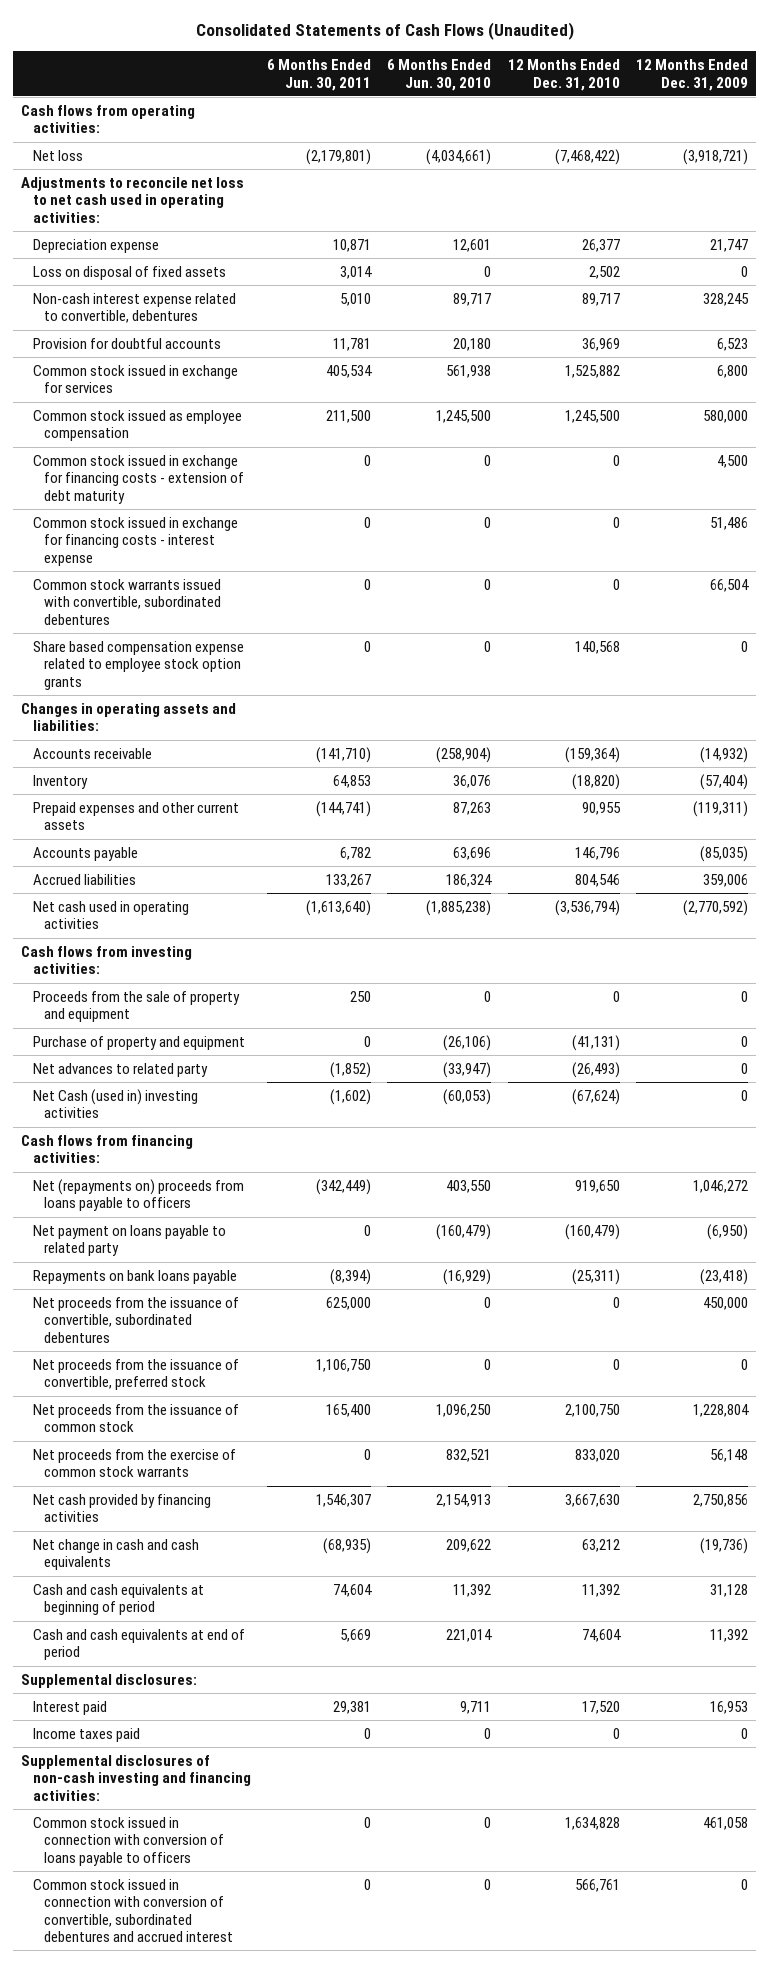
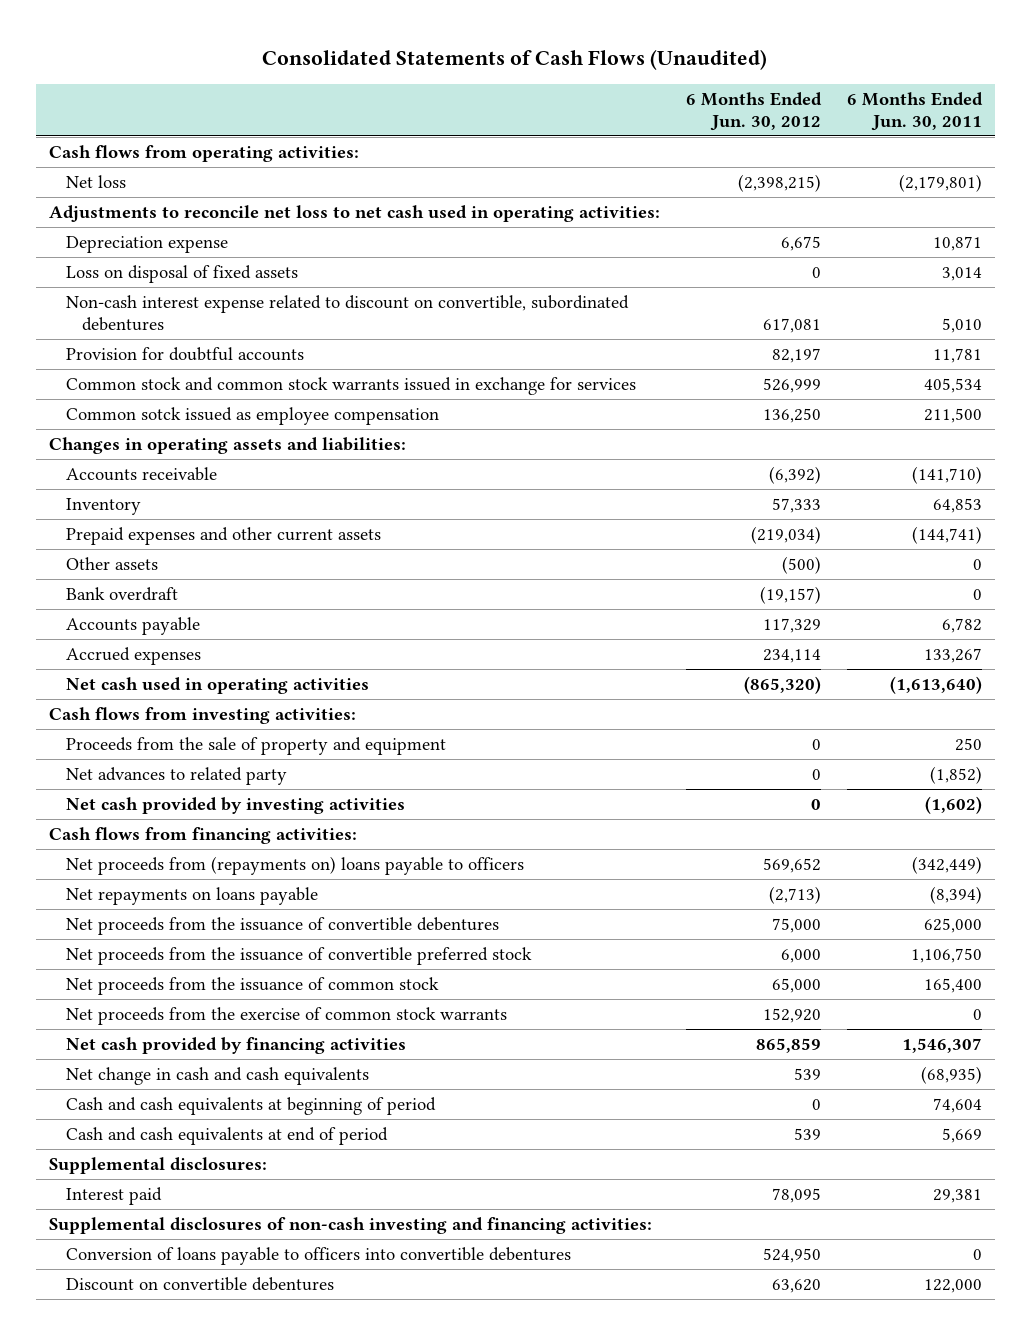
[387,59,492,91] 6 Months Ended Jun. 30, 2010 -> none
[507,59,620,91] 12 Months Ended Dec. 31, 2010 -> none
[636,59,749,91] 12 Months Ended Dec. 31, 2009 -> none
none -> [685,91,822,131] 6 Months Ended Jun. 30, 2012
[32,293,236,324] Non-cash interest expense related to convertible, debentures -> [65,295,629,332] Non-cash interest expense related to discount on convertible, subordinated debentures
[32,455,244,504] Common stock issued in exchange for financing costs - extension of debt maturity -> none
[32,517,238,566] Common stock issued in exchange for financing costs - interest expense -> none
[32,579,221,625] Common stock warrants issued with convertible, subordinated debentures -> none
[32,641,244,690] Share based compensation expense related to employee stock option grants -> none
[32,365,238,394] Common stock issued in exchange for services -> [65,377,636,396] Common stock and common stock warrants issued in exchange for services
[32,410,242,442] Common stock issued as employee compensation -> [65,407,439,426] Common sotck issued as employee compensation
none -> [65,557,158,571] Other assets
none -> [65,587,178,602] Bank overdraft
[32,874,136,886] Accrued liabilities -> [65,647,201,666] Accrued expenses
[32,1036,245,1051] Purchase of property and equipment -> none
[32,1089,198,1119] Net Cash (used in) investing activities -> [65,797,405,815] Net cash provided by investing activities
[32,1225,226,1257] Net payment on loans payable to related party -> none
[32,1179,244,1212] Net (repayments on) proceeds from loans payable to officers -> [65,856,524,876] Net proceeds from (repayments on) loans payable to officers
[32,1270,237,1285] Repayments on bank loans payable -> [65,887,318,906] Net repayments on loans payable
[32,1297,239,1343] Net proceeds from the issuance of convertible, subordinated debentures -> [65,917,499,936] Net proceeds from the issuance of convertible debentures
[32,1359,239,1391] Net proceeds from the issuance of convertible, preferred stock -> [65,947,532,966] Net proceeds from the issuance of convertible preferred stock
[32,1728,140,1743] Income taxes paid -> none
[32,1817,224,1866] Common stock issued in connection with conversion of loans payable to officers -> none
[32,1879,233,1942] Common stock issued in connection with conversion of convertible, subordinated debentures and accrued interest -> none
none -> [65,1247,571,1266] Conversion of loans payable to officers into convertible debentures
none -> [65,1277,334,1292] Discount on convertible debentures

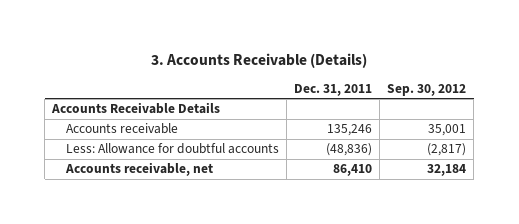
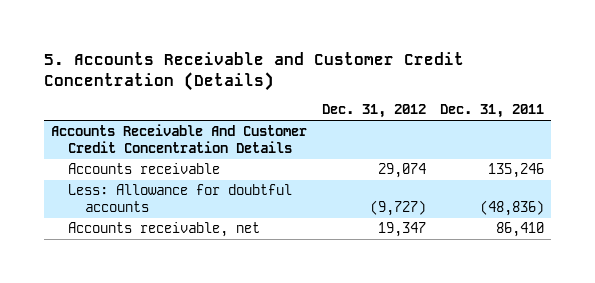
[151,53,368,69] 3. Accounts Receivable (Details) -> [43,51,464,91] 5. Accounts Receivable and Customer Credit Concentration (Details)
[387,83,467,96] Sep. 30, 2012 -> none
none -> [321,104,426,119] Dec. 31, 2012
[51,102,221,115] Accounts Receivable Details -> [51,124,308,154] Accounts Receivable And Customer Credit Concentration Details

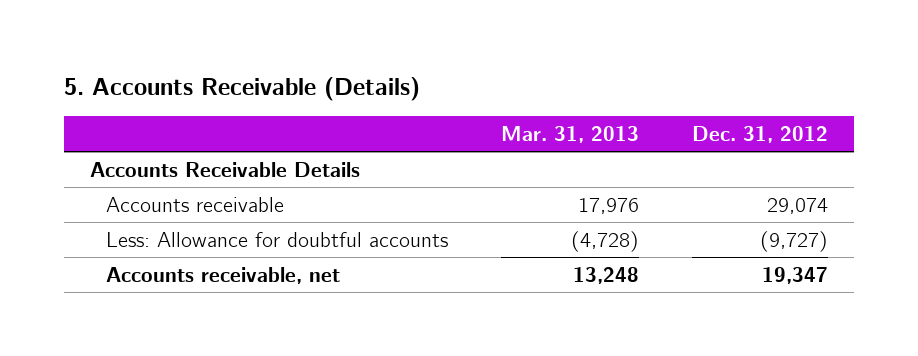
[43,51,464,91] 5. Accounts Receivable and Customer Credit Concentration (Details) -> [63,77,420,102] 5. Accounts Receivable (Details)
[440,104,545,119] Dec. 31, 2011 -> none
none -> [501,125,640,143] Mar. 31, 2013
[51,124,308,154] Accounts Receivable And Customer Credit Concentration Details -> [90,161,361,177] Accounts Receivable Details

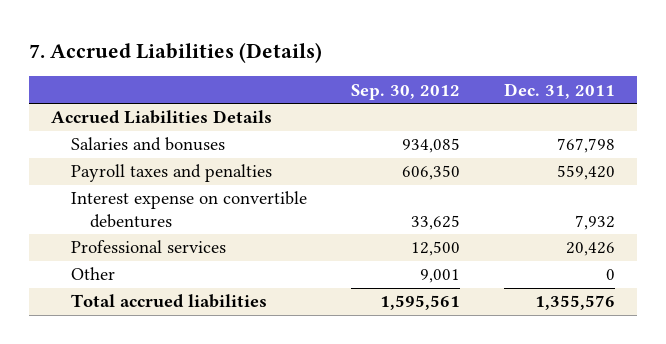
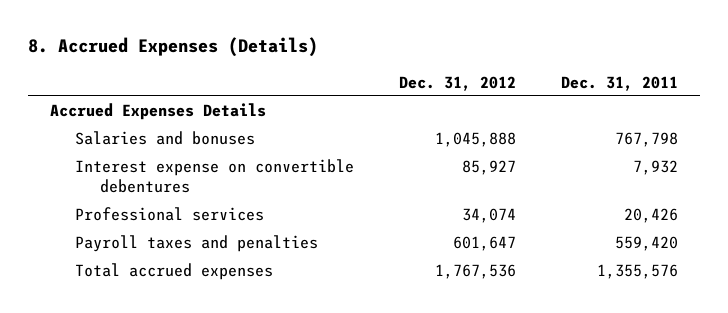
[29,41,323,63] 7. Accrued Liabilities (Details) -> [27,37,318,58] 8. Accrued Expenses (Details)
[350,83,460,100] Sep. 30, 2012 -> none
none -> [399,75,517,91] Dec. 31, 2012
[51,110,273,125] Accrued Liabilities Details -> [50,103,267,121] Accrued Expenses Details
[70,267,115,281] Other -> none
[70,164,272,183] Payroll taxes and penalties -> [75,235,319,253] Payroll taxes and penalties
[70,294,267,309] Total accrued liabilities -> [75,263,274,281] Total accrued expenses

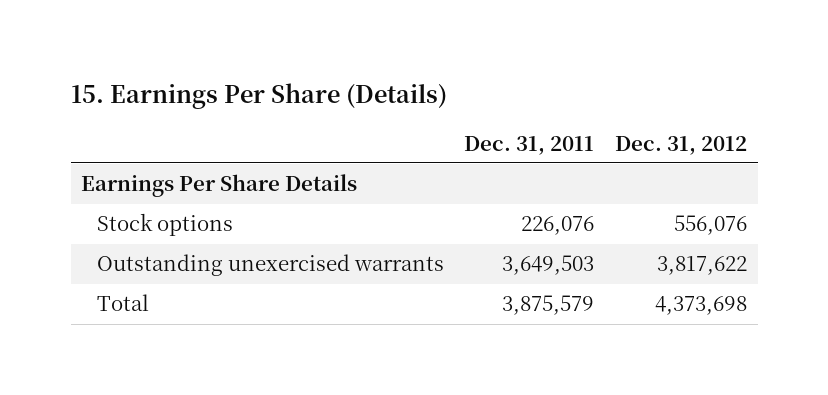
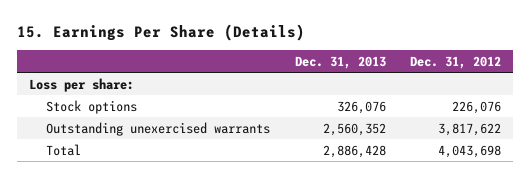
[464,135,595,155] Dec. 31, 2011 -> none
none -> [294,55,386,69] Dec. 31, 2013
[81,174,358,198] Earnings Per Share Details -> none
none -> [28,77,134,92] Loss per share:
[674,215,748,236] 556,076 -> [452,100,502,114] 226,076
[655,296,748,316] 4,373,698 -> [438,144,502,158] 4,043,698

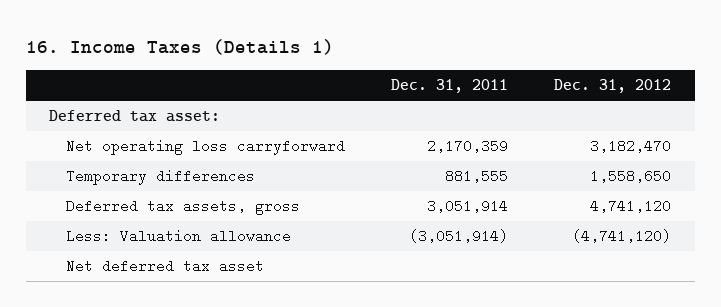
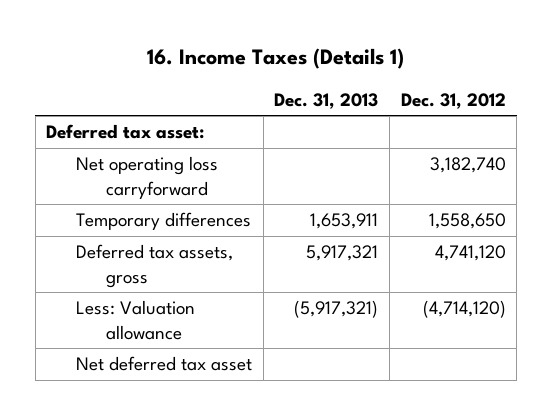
[391,79,509,94] Dec. 31, 2011 -> none
none -> [274,92,379,109] Dec. 31, 2013
[590,139,672,154] 3,182,470 -> [429,157,506,174] 3,182,740
[572,229,672,244] (4,741,120) -> [422,300,506,319] (4,714,120)

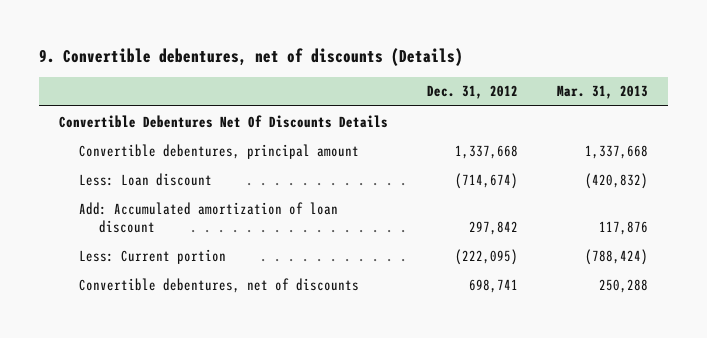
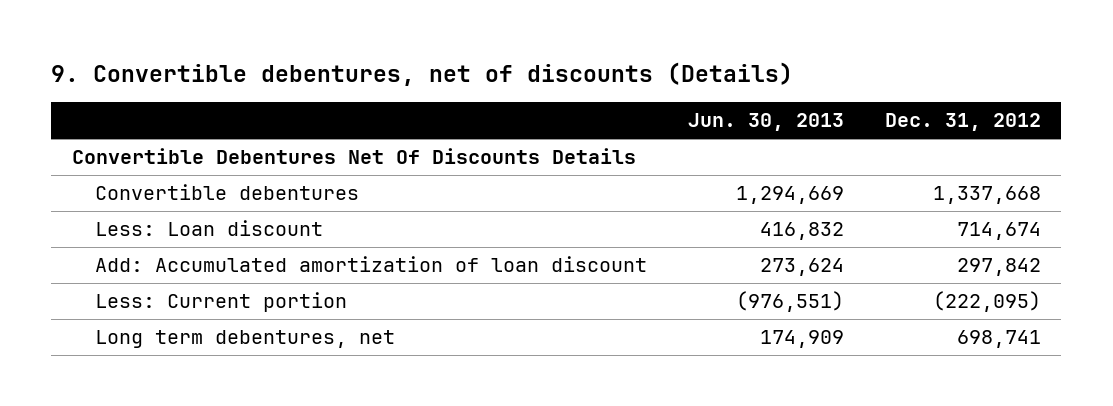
[557,85,649,100] Mar. 31, 2013 -> none
none -> [688,112,845,131] Jun. 30, 2013
[79,143,360,159] Convertible debentures, principal amount -> [95,184,360,201] Convertible debentures
[455,172,519,189] (714,674) -> [957,222,1042,241] 714,674
[79,277,360,293] Convertible debentures, net of discounts -> [95,330,396,349] Long term debentures, net

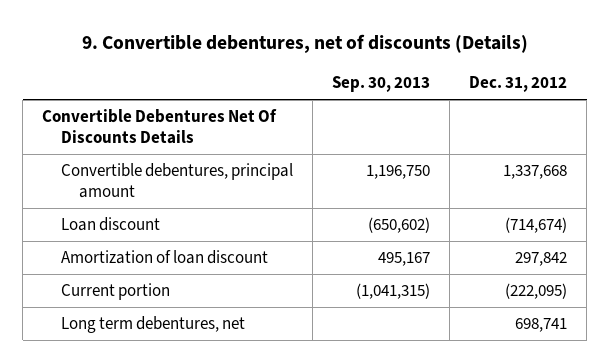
[688,112,845,131] Jun. 30, 2013 -> none
none -> [331,76,430,93] Sep. 30, 2013
[95,184,360,201] Convertible debentures -> [60,163,293,199] Convertible debentures, principal amount
[95,220,324,237] Less: Loan discount -> [60,217,160,232] Loan discount
[957,222,1042,241] 714,674 -> [505,217,568,234] (714,674)
[95,256,648,273] Add: Accumulated amortization of loan discount -> [60,250,268,265] Amortization of loan discount
[95,292,348,313] Less: Current portion -> [60,283,170,301] Current portion

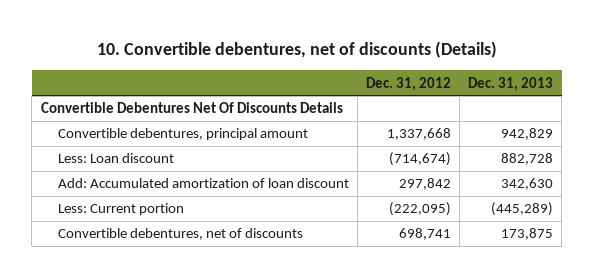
[81,34,528,54] 9. Convertible debentures, net of discounts (Details) -> [96,41,497,59] 10. Convertible debentures, net of discounts (Details)
[331,76,430,93] Sep. 30, 2013 -> none
none -> [468,76,554,91] Dec. 31, 2013
[60,217,160,232] Loan discount -> [57,153,174,164] Less: Loan discount
[60,250,268,265] Amortization of loan discount -> [57,178,349,189] Add: Accumulated amortization of loan discount
[60,283,170,301] Current portion -> [57,203,184,216] Less: Current portion
[60,316,245,334] Long term debentures, net -> [57,228,303,241] Convertible debentures, net of discounts

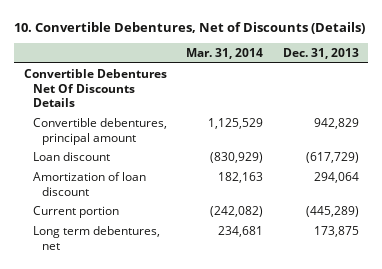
[96,41,497,59] 10. Convertible debentures, net of discounts (Details) -> [13,21,365,34] 10. Convertible Debentures, Net of Discounts (Details)
[365,76,451,91] Dec. 31, 2012 -> none
none -> [186,47,264,59] Mar. 31, 2014
[57,153,174,164] Less: Loan discount -> [32,151,110,161] Loan discount
[501,153,554,166] 882,728 -> [305,151,359,163] (617,729)
[57,178,349,189] Add: Accumulated amortization of loan discount -> [32,171,146,196] Amortization of loan discount
[501,178,554,191] 342,630 -> [313,171,359,183] 294,064
[57,203,184,216] Less: Current portion -> [32,205,119,218] Current portion
[57,228,303,241] Convertible debentures, net of discounts -> [32,225,160,250] Long term debentures, net

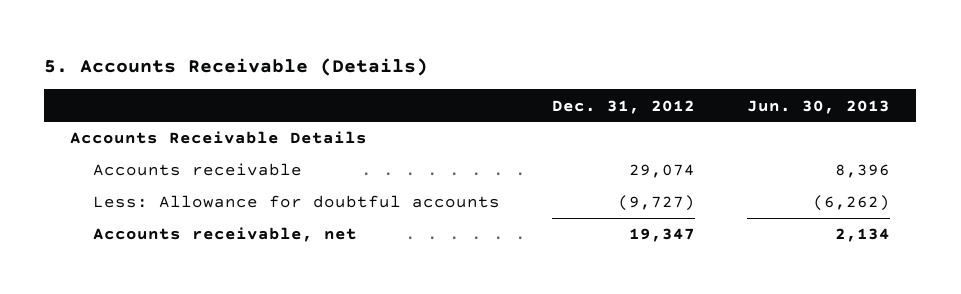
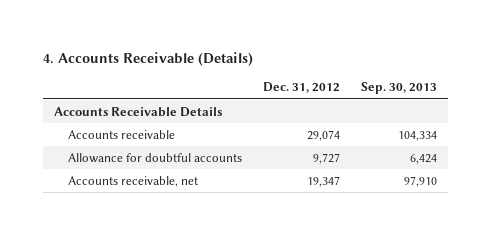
[44,57,429,76] 5. Accounts Receivable (Details) -> [43,51,254,66] 4. Accounts Receivable (Details)
[747,99,891,114] Jun. 30, 2013 -> none
none -> [361,82,438,95] Sep. 30, 2013
[92,195,500,209] Less: Allowance for doubtful accounts -> [67,152,242,163] Allowance for doubtful accounts
[618,195,696,212] (9,727) -> [312,152,340,164] 9,727

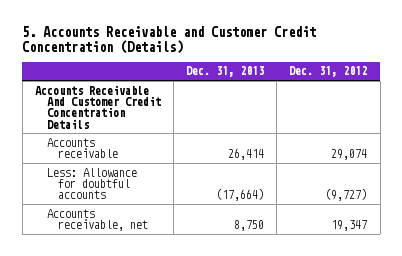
[43,51,254,66] 4. Accounts Receivable (Details) -> [22,26,317,55] 5. Accounts Receivable and Customer Credit Concentration (Details)
[361,82,438,95] Sep. 30, 2013 -> none
none -> [185,66,264,78] Dec. 31, 2013
[53,106,222,117] Accounts Receivable Details -> [34,84,161,129] Accounts Receivable And Customer Credit Concentration Details
[67,152,242,163] Allowance for doubtful accounts -> [46,167,137,200] Less: Allowance for doubtful accounts
[312,152,340,164] 9,727 -> [325,188,368,202] (9,727)

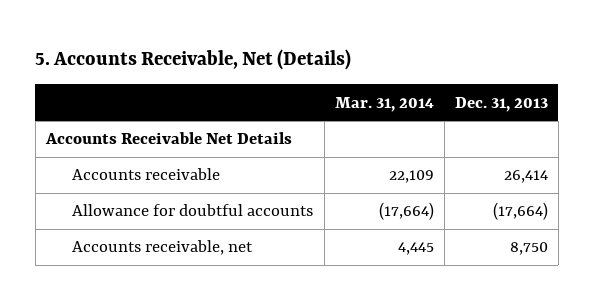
[22,26,317,55] 5. Accounts Receivable and Customer Credit Concentration (Details) -> [35,48,352,70] 5. Accounts Receivable, Net (Details)
[289,66,368,78] Dec. 31, 2012 -> none
none -> [334,96,434,112] Mar. 31, 2014
[34,84,161,129] Accounts Receivable And Customer Credit Concentration Details -> [44,132,292,145] Accounts Receivable Net Details
[46,167,137,200] Less: Allowance for doubtful accounts -> [72,204,314,217] Allowance for doubtful accounts

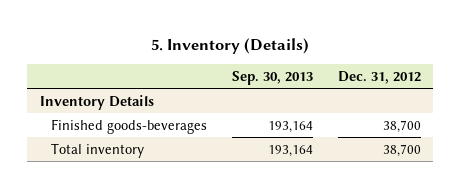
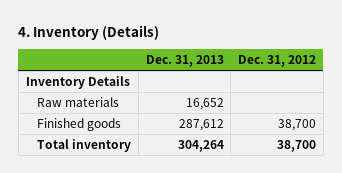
[151,37,310,54] 5. Inventory (Details) -> [18,24,160,40] 4. Inventory (Details)
[231,71,313,86] Sep. 30, 2013 -> none
none -> [145,54,224,67] Dec. 31, 2013
none -> [36,97,119,108] Raw materials
[51,118,208,134] Finished goods-beverages -> [36,118,121,132] Finished goods

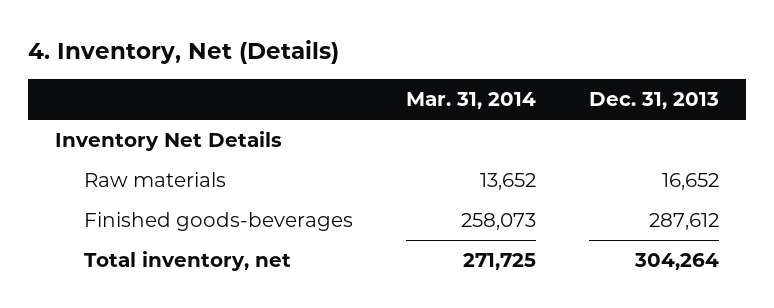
[18,24,160,40] 4. Inventory (Details) -> [28,40,340,65] 4. Inventory, Net (Details)
[238,54,317,67] Dec. 31, 2012 -> none
none -> [406,92,537,110] Mar. 31, 2014
[25,76,130,90] Inventory Details -> [54,130,282,151] Inventory Net Details
[36,118,121,132] Finished goods -> [84,211,354,231] Finished goods-beverages
[36,139,131,153] Total inventory -> [84,250,292,271] Total inventory, net

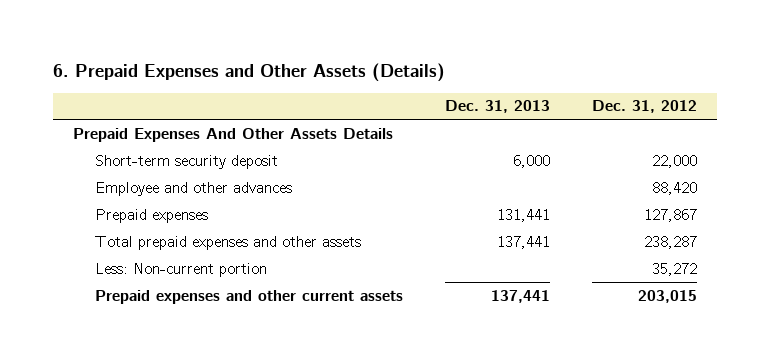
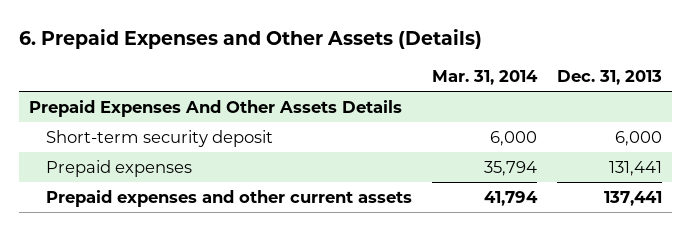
[591,100,697,114] Dec. 31, 2012 -> none
none -> [432,70,539,86] Mar. 31, 2014
[95,181,293,196] Employee and other advances -> none
[95,235,362,250] Total prepaid expenses and other assets -> none
[95,262,268,277] Less: Non-current portion -> none

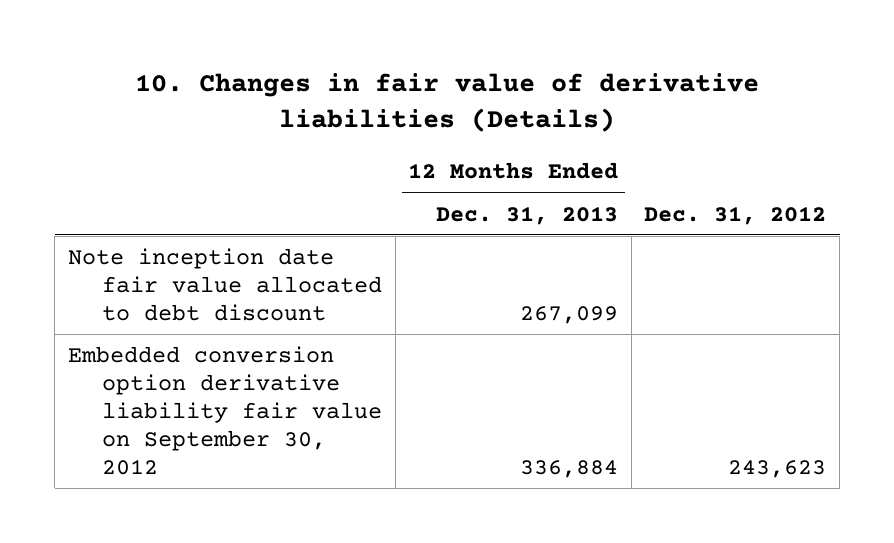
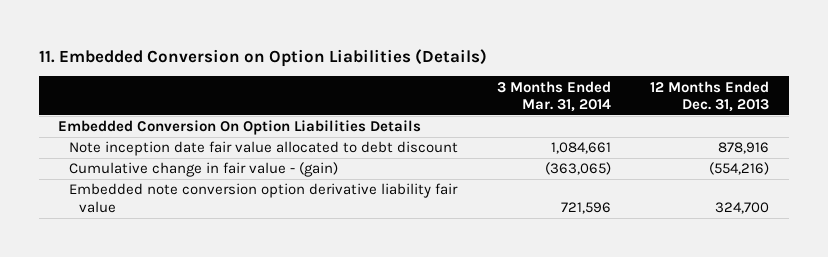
[135,73,760,133] 10. Changes in fair value of derivative liabilities (Details) -> [38,48,487,67] 11. Embedded Conversion on Option Liabilities (Details)
[644,205,827,225] Dec. 31, 2012 -> none
none -> [497,80,612,112] 3 Months Ended Mar. 31, 2014
none -> [58,120,422,136] Embedded Conversion On Option Liabilities Details
[520,305,619,324] 267,099 -> [718,142,770,155] 878,916
none -> [68,162,338,178] Cumulative change in fair value - (gain)
[67,345,382,475] Embedded conversion option derivative liability fair value on September 30, 2012 -> [68,183,458,213] Embedded note conversion option derivative liability fair value
[520,459,619,478] 336,884 -> [715,201,770,214] 324,700

